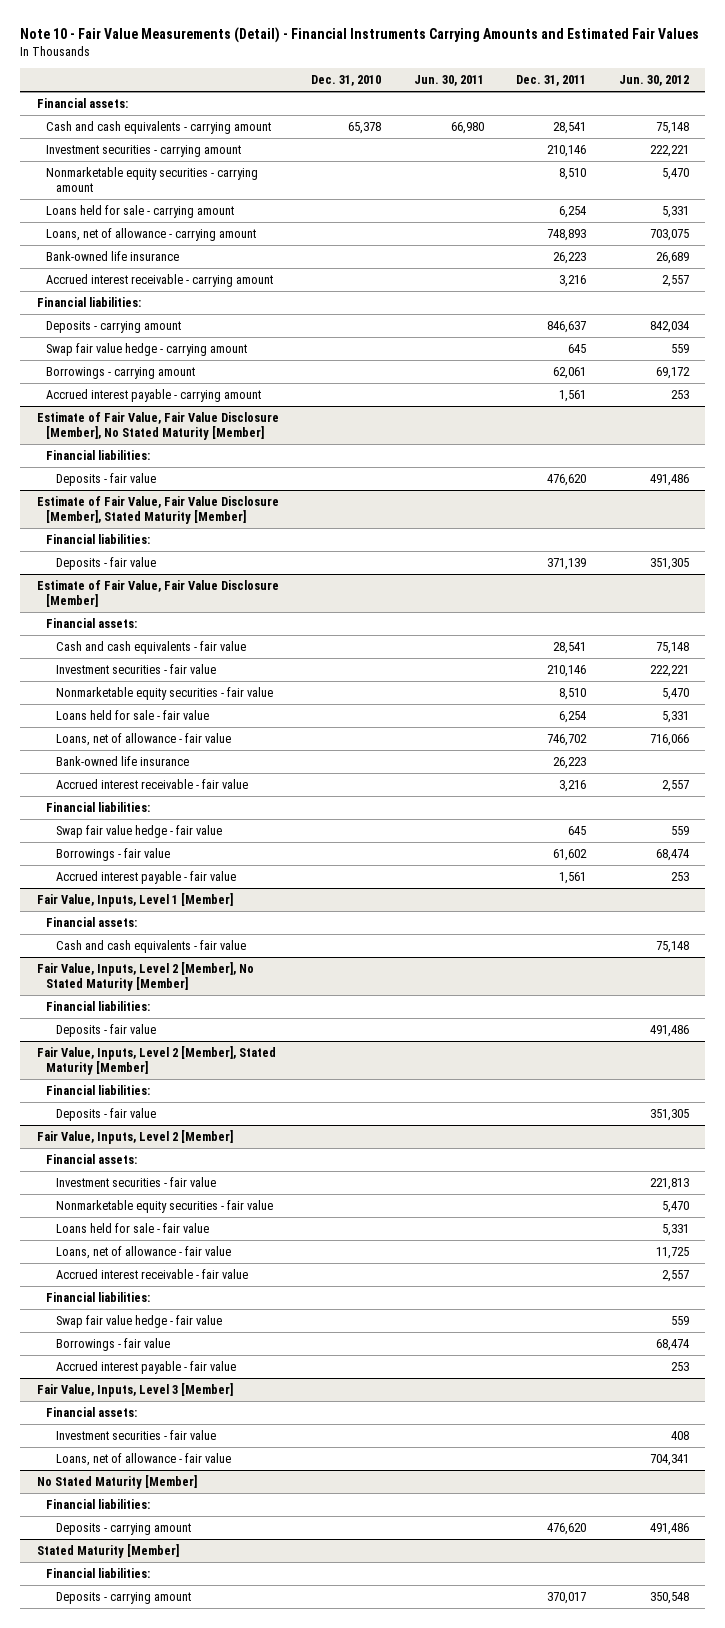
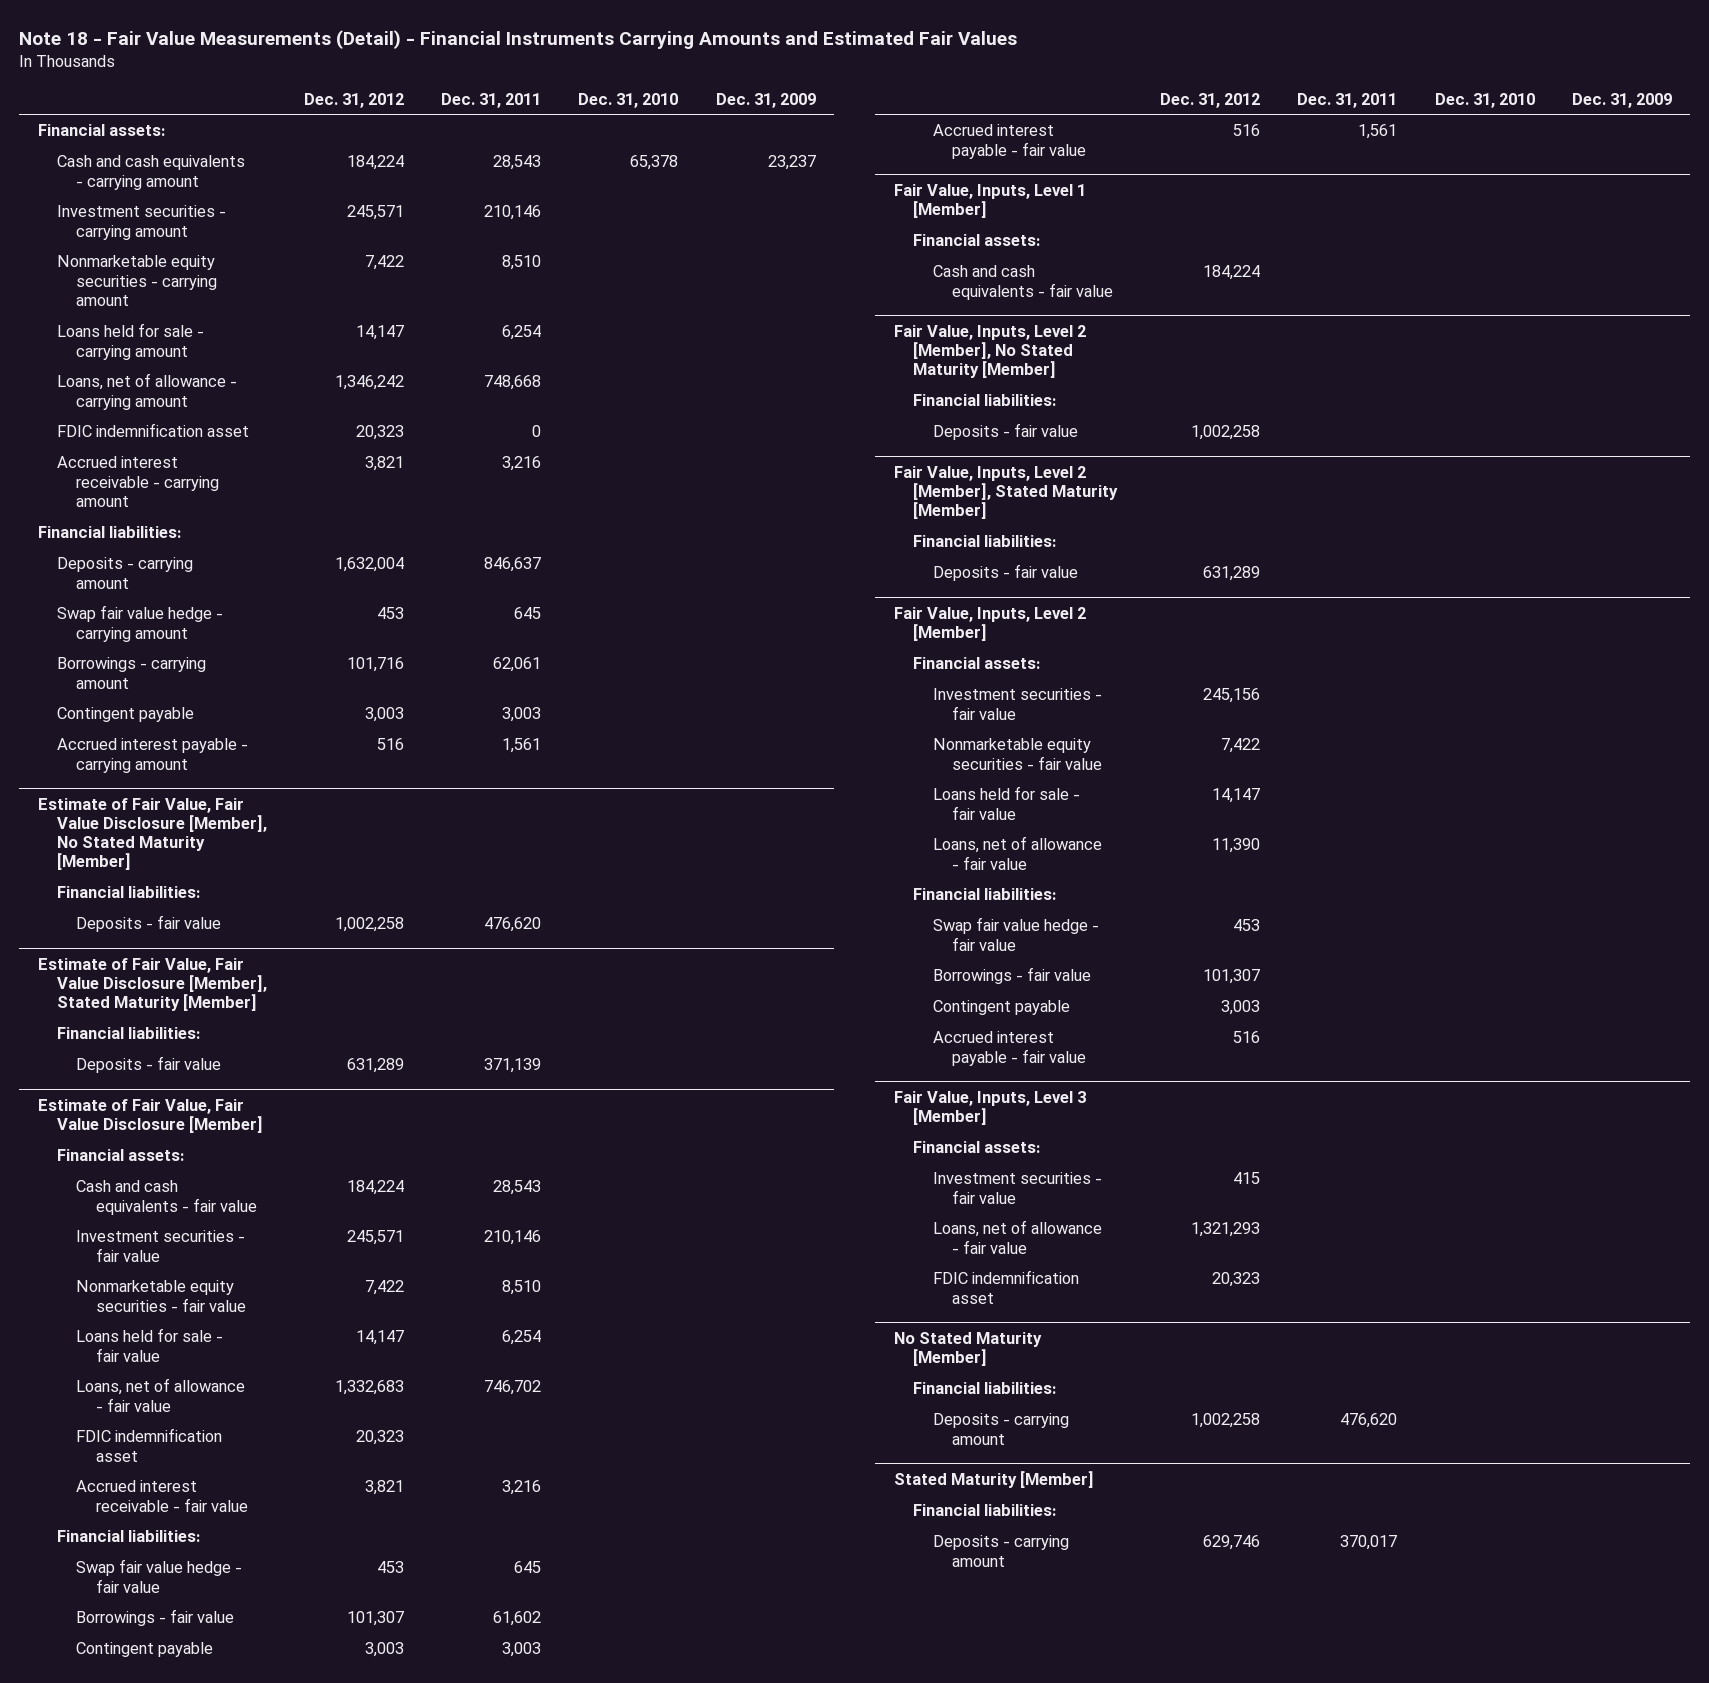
[20,27,700,44] Note 10 - Fair Value Measurements (Detail) - Financial Instruments Carrying Amounts and Estimated Fair Values -> [19,29,1018,49] Note 18 - Fair Value Measurements (Detail) - Financial Instruments Carrying Amounts and Estimated Fair Values
[413,75,484,87] Jun. 30, 2011 -> none
[618,75,689,87] Jun. 30, 2012 -> none
none -> [304,92,405,108] Dec. 31, 2012
none -> [715,92,816,108] Dec. 31, 2009
[553,121,587,134] 28,541 -> [493,155,542,171] 28,543
[46,250,180,261] Bank-owned life insurance -> none
[547,228,587,241] 748,893 -> [484,375,542,391] 748,668
none -> [57,423,250,438] FDIC indemnification asset
none -> [57,707,195,723] Contingent payable
[553,641,587,654] 28,541 -> [493,1180,542,1196] 28,543
[55,755,189,766] Bank-owned life insurance -> none
none -> [76,1428,223,1462] FDIC indemnification asset
none -> [76,1642,214,1658] Contingent payable
[55,1268,248,1279] Accrued interest receivable - fair value -> none
none -> [932,1000,1070,1016] Contingent payable
none -> [932,1270,1079,1304] FDIC indemnification asset

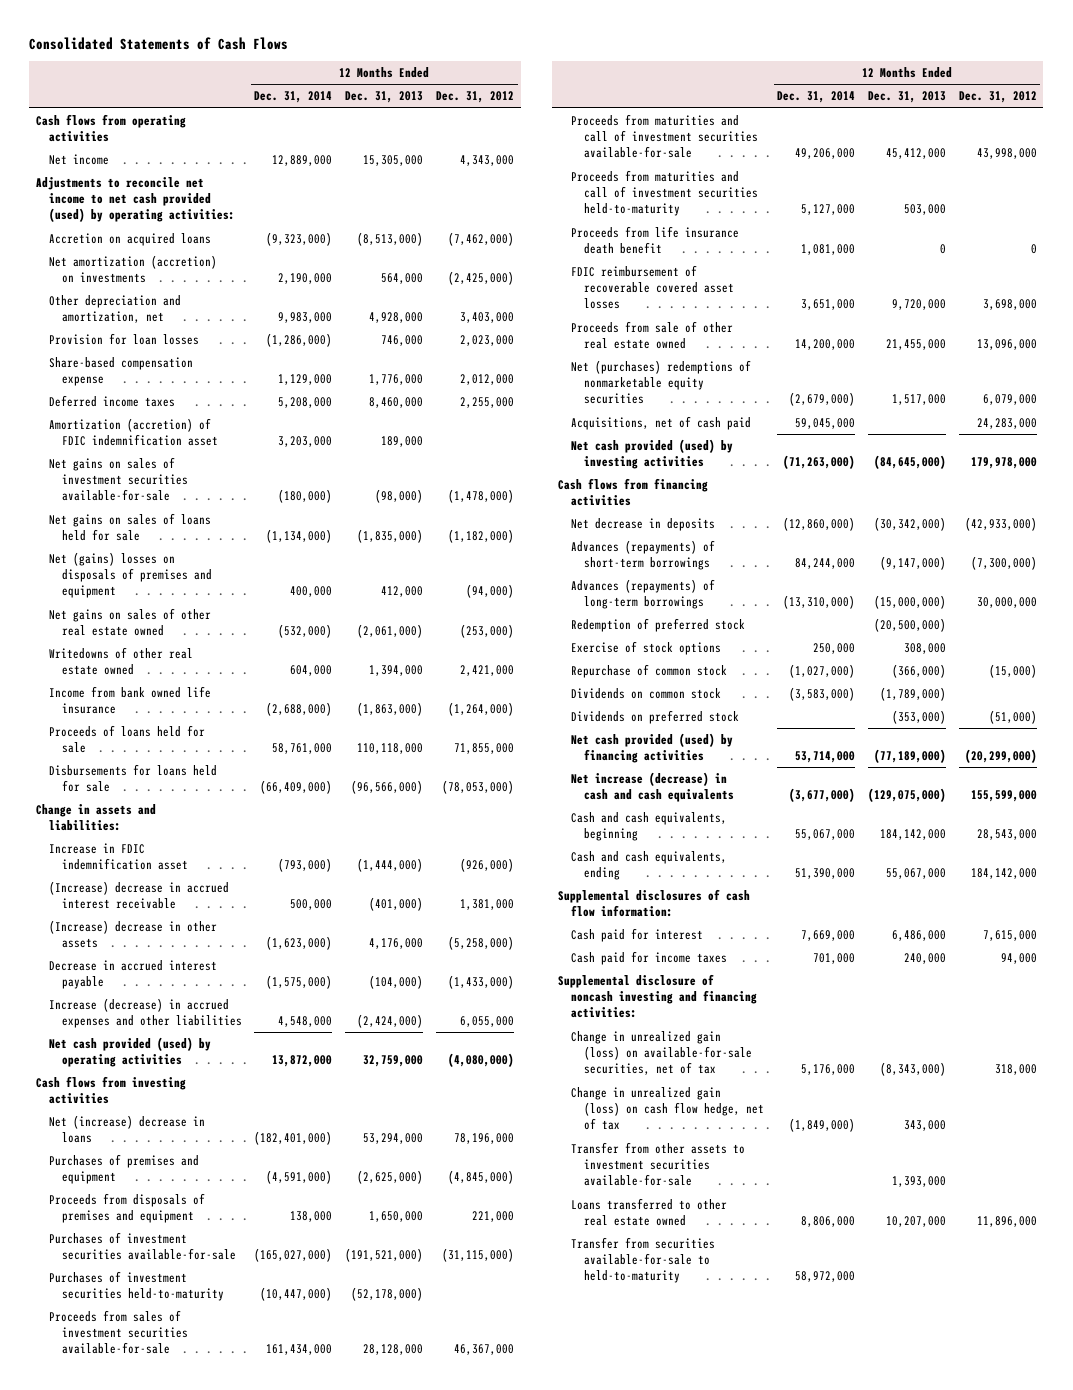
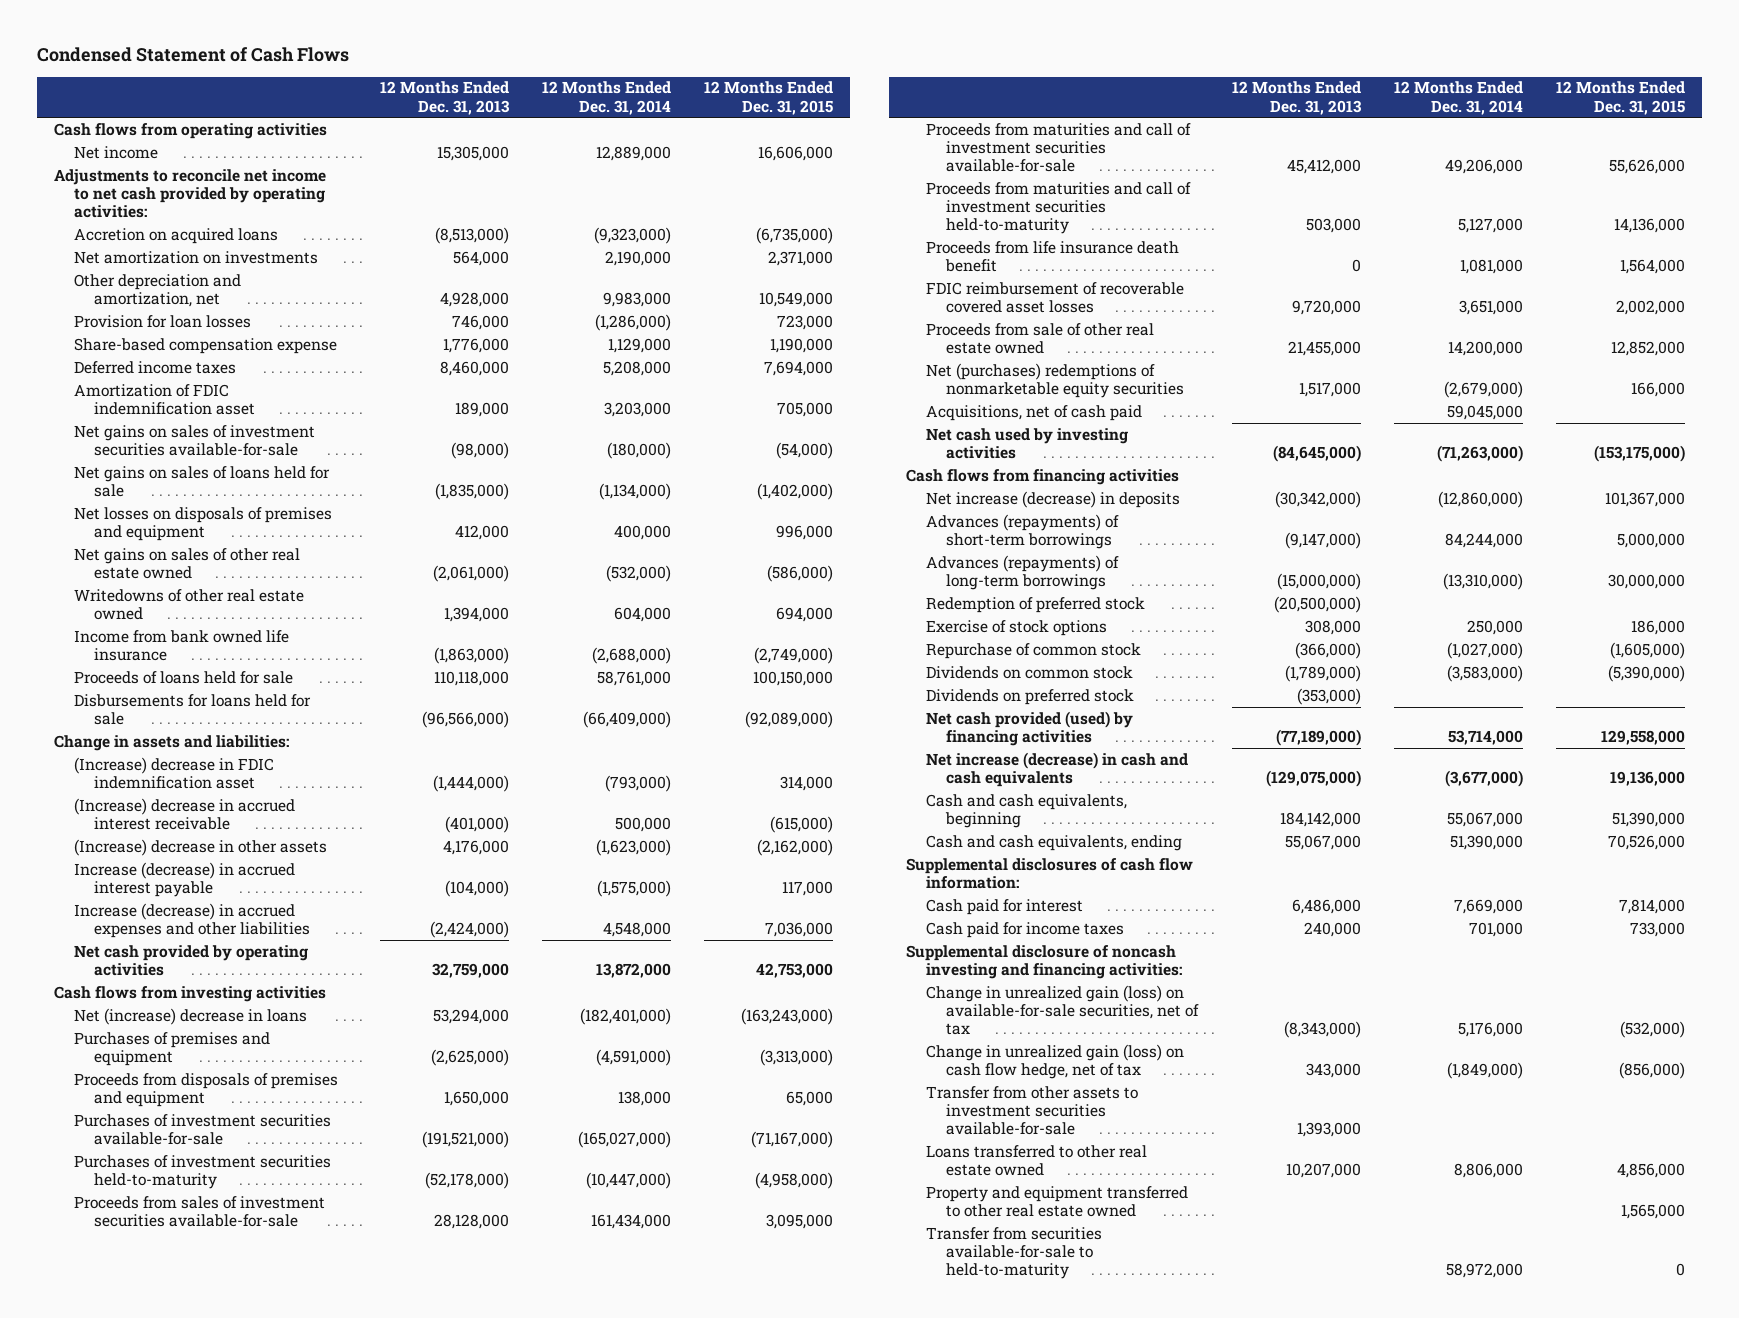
[29,36,289,50] Consolidated Statements of Cash Flows -> [36,47,349,63] Condensed Statement of Cash Flows
[436,91,515,104] Dec. 31, 2012 -> none
none -> [704,81,834,115] 12 Months Ended Dec. 31, 2015
[35,176,235,223] Adjustments to reconcile net income to net cash provided (used) by operating activities: -> [53,168,326,219] Adjustments to reconcile net income to net cash provided by operating activities:
[48,254,217,284] Net amortization (accretion) on investments -> [73,250,318,264] Net amortization on investments
[48,417,218,447] Amortization (accretion) of FDIC indemnification asset -> [73,383,256,416] Amortization of FDIC indemnification asset
[48,551,212,599] Net (gains) losses on disposals of premises and equipment -> [73,506,332,542] Net losses on disposals of premises and equipment
[48,842,188,871] Increase in FDIC indemnification asset -> [73,756,274,790] (Increase) decrease in FDIC indemnification asset
[48,959,217,990] Decrease in accrued interest payable -> [73,861,295,898] Increase (decrease) in accrued interest payable
[48,1036,211,1068] Net cash provided (used) by operating activities -> [73,944,308,977] Net cash provided by operating activities
[571,438,734,470] Net cash provided (used) by investing activities -> [925,427,1128,460] Net cash used by investing activities
[571,517,716,531] Net decrease in deposits -> [925,490,1180,508] Net increase (decrease) in deposits
none -> [925,1185,1188,1218] Property and equipment transferred to other real estate owned

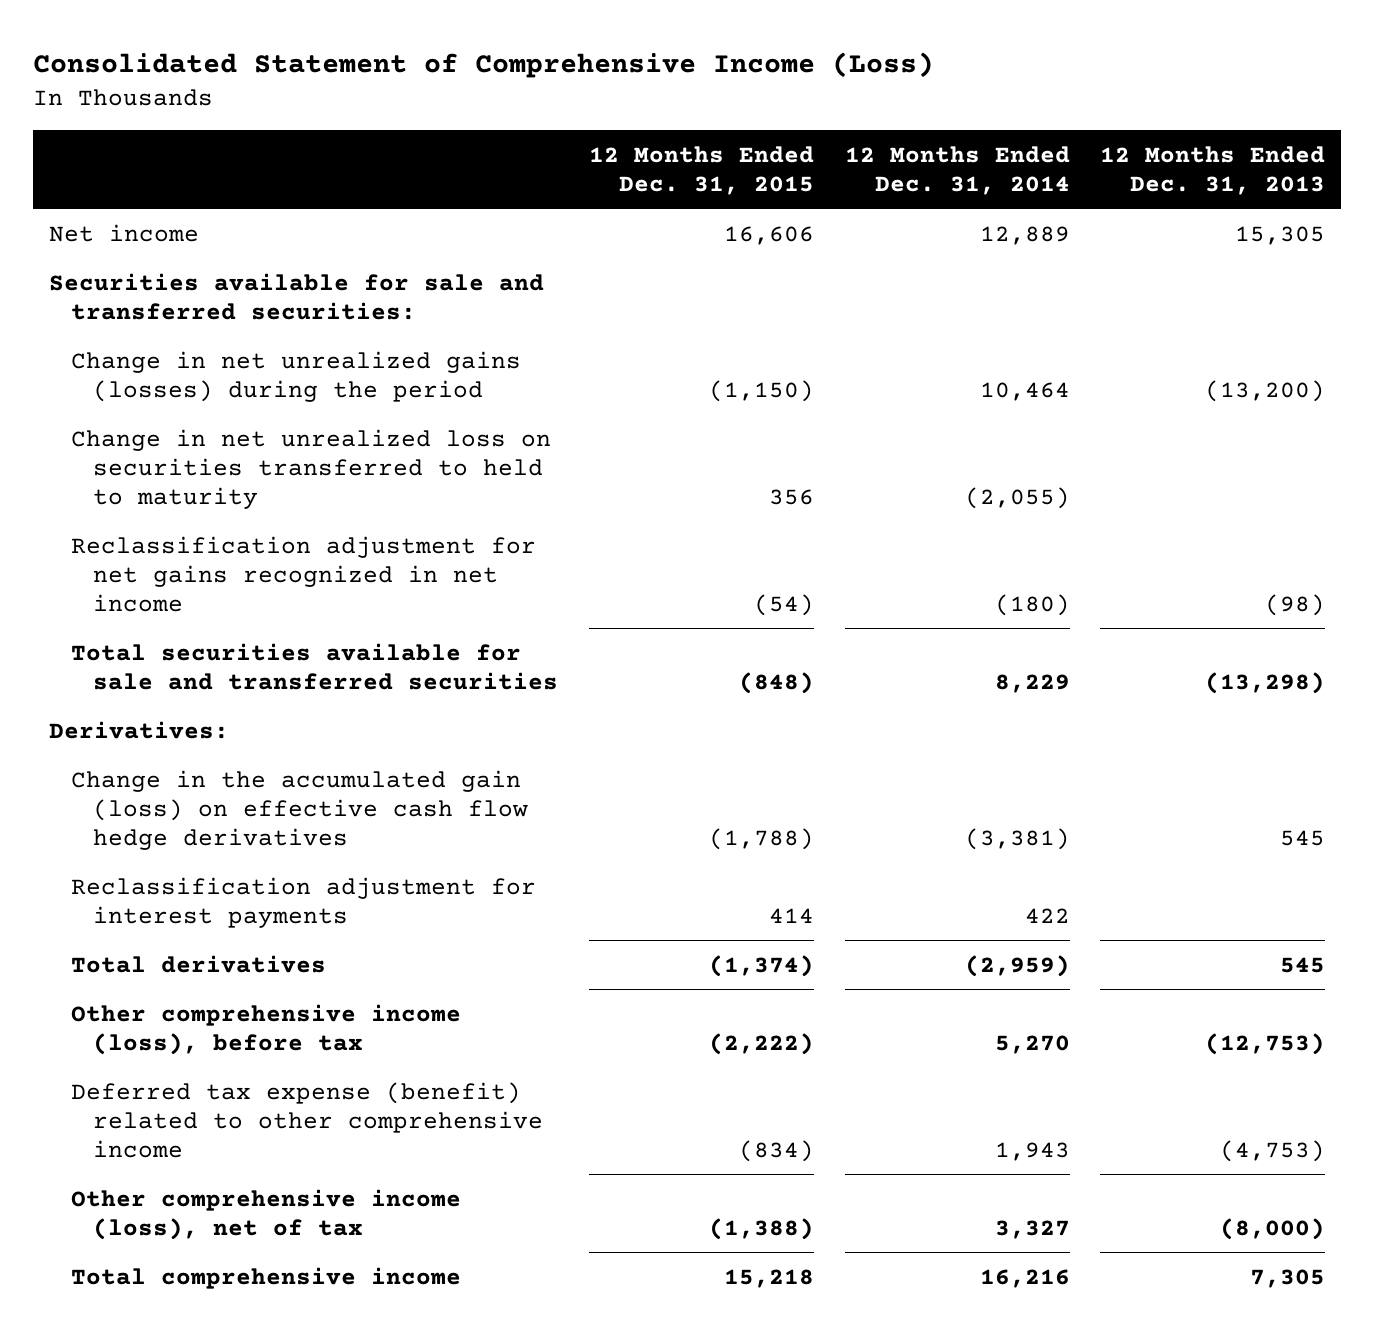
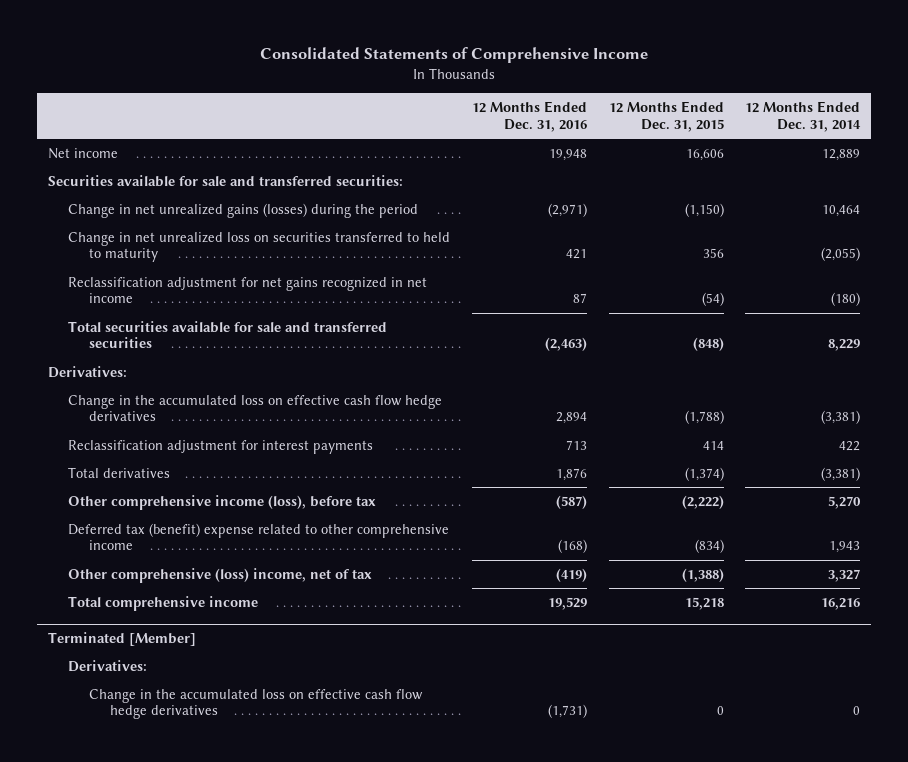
[33,51,935,78] Consolidated Statement of Comprehensive Income (Loss) -> [260,47,649,64] Consolidated Statements of Comprehensive Income
[1100,145,1326,195] 12 Months Ended Dec. 31, 2013 -> none
none -> [472,100,588,132] 12 Months Ended Dec. 31, 2016
[71,769,529,851] Change in the accumulated gain (loss) on effective cash flow hedge derivatives -> [68,394,443,422] Change in the accumulated loss on effective cash flow hedge derivatives
[964,954,1070,977] (2,959) -> [821,466,861,481] (3,381)
[71,1081,544,1159] Deferred tax expense (benefit) related to other comprehensive income -> [68,522,450,551] Deferred tax (benefit) expense related to other comprehensive income
[71,1188,462,1240] Other comprehensive income (loss), net of tax -> [68,567,373,583] Other comprehensive (loss) income, net of tax
none -> [47,632,196,647] Terminated [Member]
none -> [68,659,148,672] Derivatives:
none -> [88,688,423,720] Change in the accumulated loss on effective cash flow hedge derivatives

